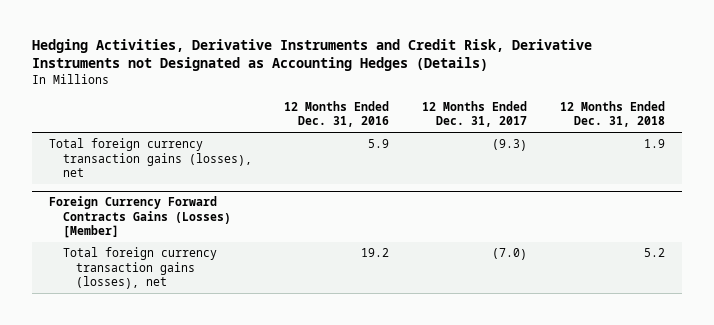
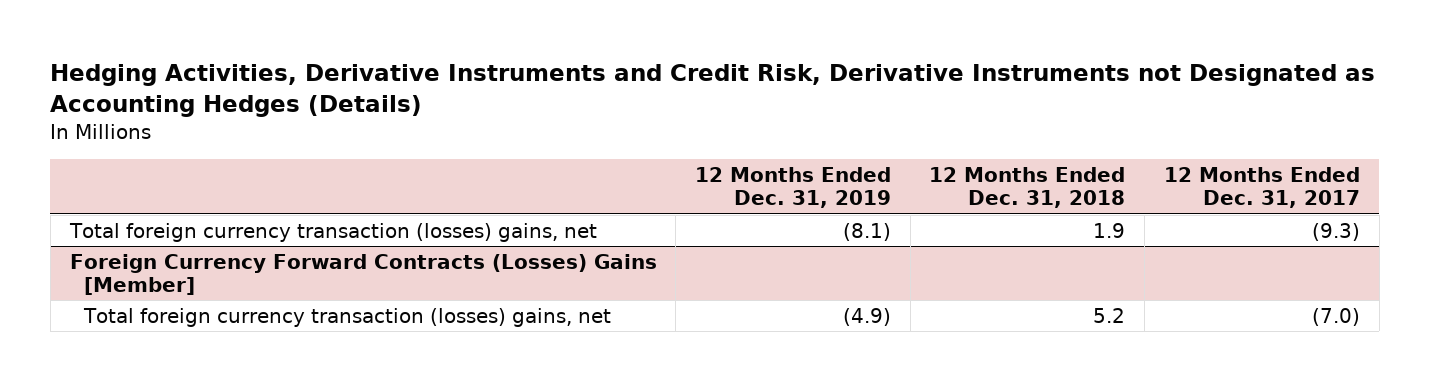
[284,101,390,128] 12 Months Ended Dec. 31, 2016 -> none
none -> [695,167,892,209] 12 Months Ended Dec. 31, 2019
[48,138,252,177] Total foreign currency transaction gains (losses), net -> [68,222,597,242] Total foreign currency transaction (losses) gains, net
[48,196,231,239] Foreign Currency Forward Contracts Gains (Losses) [Member] -> [69,253,657,295] Foreign Currency Forward Contracts (Losses) Gains [Member]
[62,247,217,289] Total foreign currency transaction gains (losses), net -> [82,307,611,327] Total foreign currency transaction (losses) gains, net

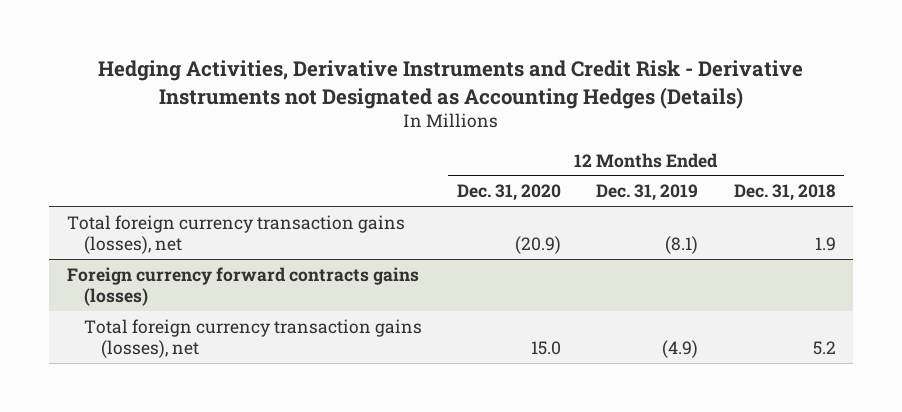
[50,64,1376,118] Hedging Activities, Derivative Instruments and Credit Risk, Derivative Instruments not Designated as Accounting Hedges (Details) -> [98,60,804,109] Hedging Activities, Derivative Instruments and Credit Risk - Derivative Instruments not Designated as Accounting Hedges (Details)
[1163,167,1360,209] 12 Months Ended Dec. 31, 2017 -> none
none -> [456,184,561,202] Dec. 31, 2020
[68,222,597,242] Total foreign currency transaction (losses) gains, net -> [66,214,405,255] Total foreign currency transaction gains (losses), net
[69,253,657,295] Foreign Currency Forward Contracts (Losses) Gains [Member] -> [66,266,419,307] Foreign currency forward contracts gains (losses)
[82,307,611,327] Total foreign currency transaction (losses) gains, net -> [83,318,422,359] Total foreign currency transaction gains (losses), net

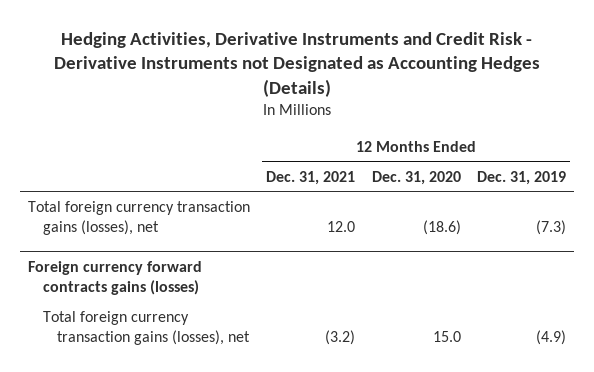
[733,184,836,202] Dec. 31, 2018 -> none
none -> [266,170,356,185] Dec. 31, 2021
[514,236,561,255] (20.9) -> [422,219,461,235] (18.6)
[665,236,699,255] (8.1) -> [536,219,567,235] (7.3)

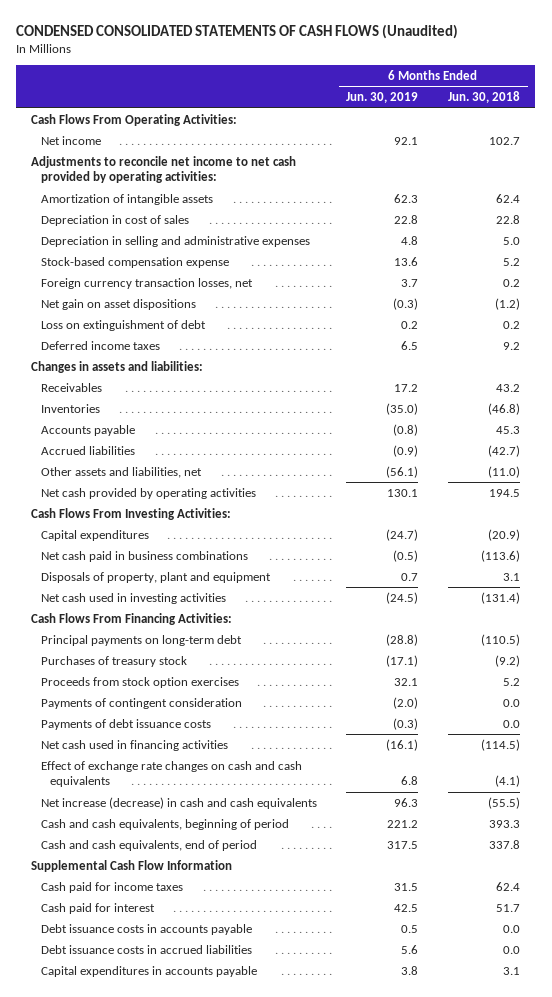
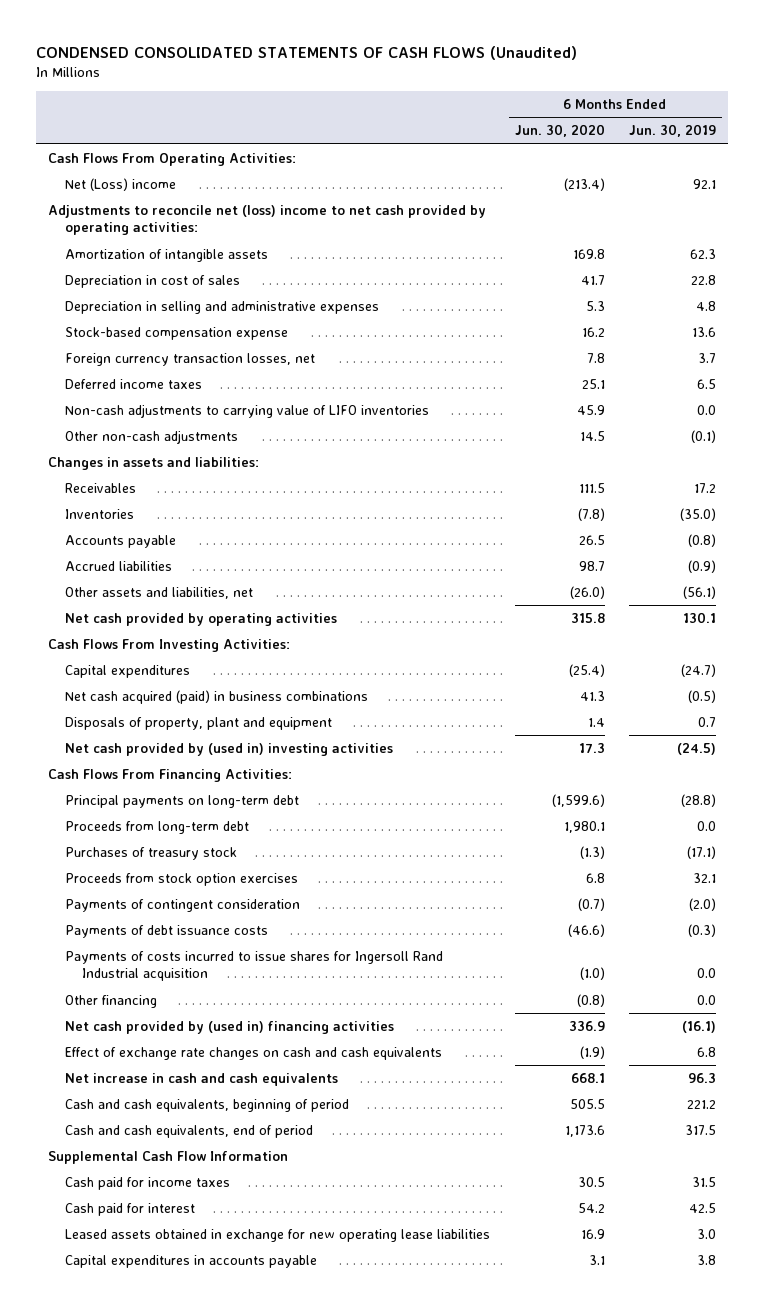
[448,91,521,104] Jun. 30, 2018 -> none
none -> [514,124,605,138] Jun. 30, 2020
[40,135,101,145] Net income -> [65,177,177,191] Net (Loss) income
[31,155,297,184] Adjustments to reconcile net income to net cash provided by operating activities: -> [48,204,487,236] Adjustments to reconcile net (loss) income to net cash provided by operating activities:
[40,298,196,310] Net gain on asset dispositions -> none
[40,319,206,331] Loss on extinguishment of debt -> none
none -> [65,403,430,418] Non-cash adjustments to carrying value of LIFO inventories
none -> [65,429,239,444] Other non-cash adjustments
[40,550,248,562] Net cash paid in business combinations -> [65,689,369,704] Net cash acquired (paid) in business combinations
[40,592,226,604] Net cash used in investing activities -> [65,742,394,756] Net cash provided by (used in) investing activities
none -> [65,820,250,834] Proceeds from long-term debt
none -> [65,950,444,982] Payments of costs incurred to issue shares for Ingersoll Rand Industrial acquisition
none -> [65,994,158,1008] Other financing
[40,739,228,751] Net cash used in financing activities -> [65,1020,395,1034] Net cash provided by (used in) financing activities
[40,796,317,809] Net increase (decrease) in cash and cash equivalents -> [65,1072,339,1086] Net increase in cash and cash equivalents
[40,923,252,935] Debt issuance costs in accounts payable -> none
[40,944,252,954] Debt issuance costs in accrued liabilities -> none
none -> [65,1228,491,1242] Leased assets obtained in exchange for new operating lease liabilities

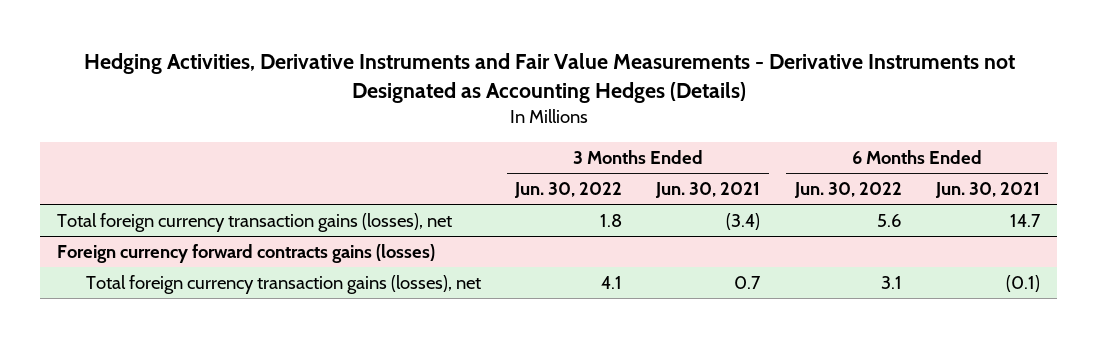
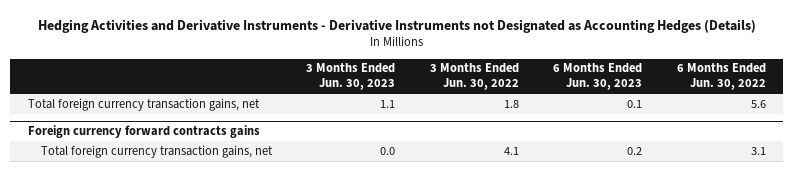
[83,53,1015,104] Hedging Activities, Derivative Instruments and Fair Value Measurements - Derivative Instruments not Designated as Accounting Hedges (Details) -> [37,18,756,33] Hedging Activities and Derivative Instruments - Derivative Instruments not Designated as Accounting Hedges (Details)
[655,182,761,199] Jun. 30, 2021 -> none
[934,182,1040,199] Jun. 30, 2021 -> none
none -> [306,63,396,91] 3 Months Ended Jun. 30, 2023
none -> [553,63,643,91] 6 Months Ended Jun. 30, 2023
[57,213,453,233] Total foreign currency transaction gains (losses), net -> [27,97,260,111] Total foreign currency transaction gains, net
[57,244,436,264] Foreign currency forward contracts gains (losses) -> [27,125,260,139] Foreign currency forward contracts gains
[85,275,481,295] Total foreign currency transaction gains (losses), net -> [40,144,273,158] Total foreign currency transaction gains, net

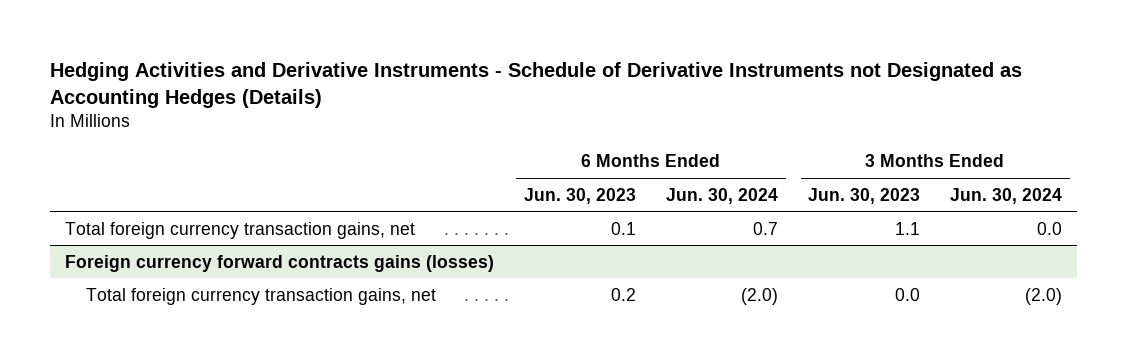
[37,18,756,33] Hedging Activities and Derivative Instruments - Derivative Instruments not Designated as Accounting Hedges (Details) -> [49,61,1022,108] Hedging Activities and Derivative Instruments - Schedule of Derivative Instruments not Designated as Accounting Hedges (Details)
[429,63,519,91] 3 Months Ended Jun. 30, 2022 -> none
[676,63,766,91] 6 Months Ended Jun. 30, 2022 -> none
none -> [666,187,779,204] Jun. 30, 2024
none -> [950,187,1063,204] Jun. 30, 2024
[27,125,260,139] Foreign currency forward contracts gains -> [64,254,494,272] Foreign currency forward contracts gains (losses)

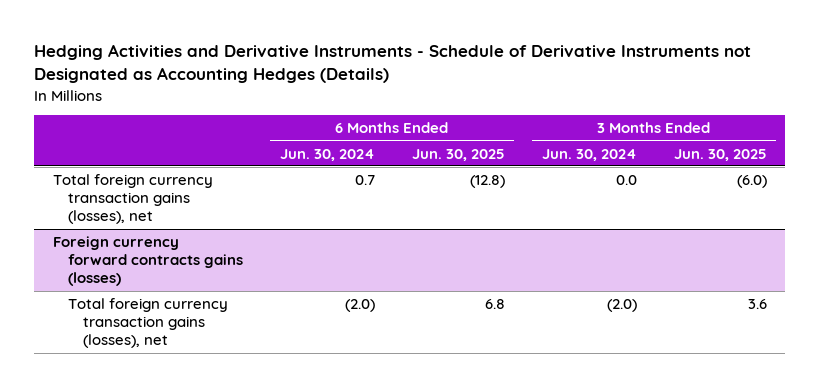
[523,187,636,204] Jun. 30, 2023 -> none
[808,187,921,204] Jun. 30, 2023 -> none
none -> [411,148,505,161] Jun. 30, 2025
none -> [673,148,767,161] Jun. 30, 2025
[64,221,415,239] Total foreign currency transaction gains, net -> [52,173,213,225] Total foreign currency transaction gains (losses), net
[86,287,437,305] Total foreign currency transaction gains, net -> [67,297,228,349] Total foreign currency transaction gains (losses), net

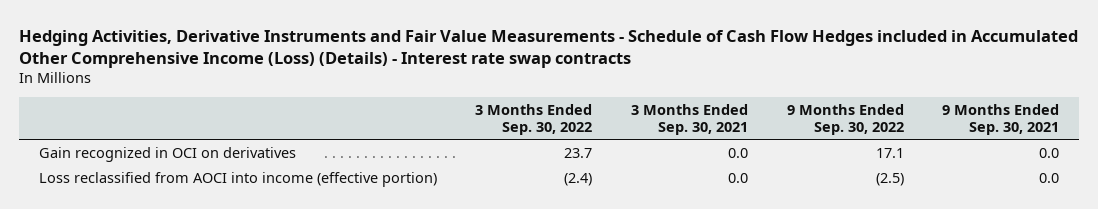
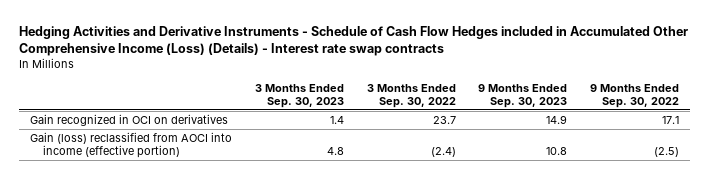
[19,29,1079,68] Hedging Activities, Derivative Instruments and Fair Value Measurements - Schedule of Cash Flow Hedges included in Accumulated Other Comprehensive Income (Loss) (Details) - Interest rate swap contracts -> [18,26,688,57] Hedging Activities and Derivative Instruments - Schedule of Cash Flow Hedges included in Accumulated Other Comprehensive Income (Loss) (Details) - Interest rate swap contracts
[631,104,749,135] 3 Months Ended Sep. 30, 2021 -> none
[942,104,1060,135] 9 Months Ended Sep. 30, 2021 -> none
none -> [254,83,344,109] 3 Months Ended Sep. 30, 2023
none -> [478,83,568,109] 9 Months Ended Sep. 30, 2023
[38,171,437,187] Loss reclassified from AOCI into income (effective portion) -> [30,131,233,159] Gain (loss) reclassified from AOCI into income (effective portion)

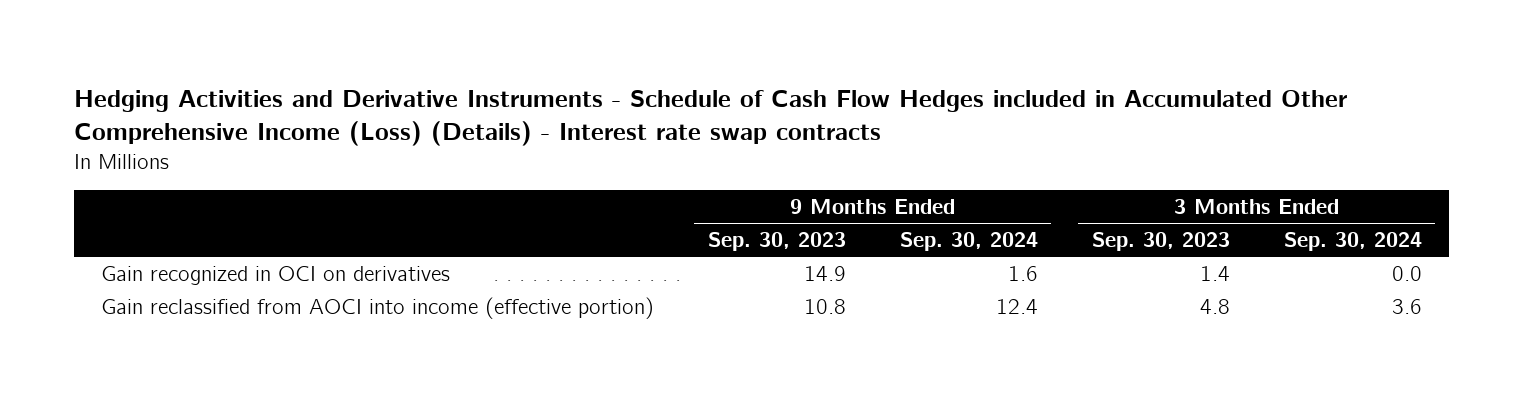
[366,83,456,109] 3 Months Ended Sep. 30, 2022 -> none
[590,83,680,109] 9 Months Ended Sep. 30, 2022 -> none
none -> [899,232,1038,252] Sep. 30, 2024
none -> [1283,232,1422,252] Sep. 30, 2024
[30,131,233,159] Gain (loss) reclassified from AOCI into income (effective portion) -> [100,296,654,319] Gain reclassified from AOCI into income (effective portion)

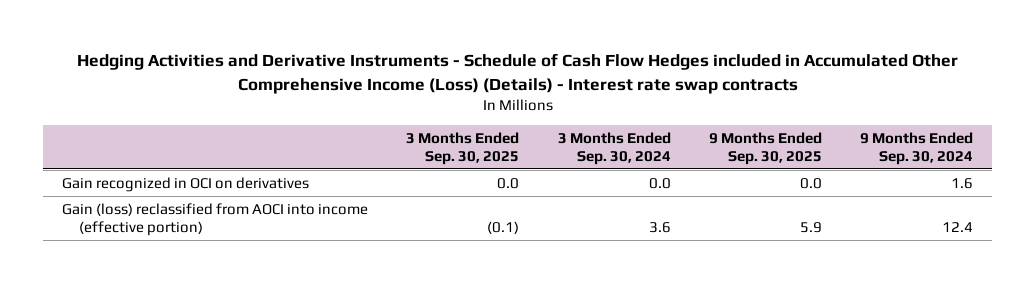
[707,232,846,252] Sep. 30, 2023 -> none
[1091,232,1230,252] Sep. 30, 2023 -> none
none -> [406,131,520,165] 3 Months Ended Sep. 30, 2025
none -> [708,131,822,165] 9 Months Ended Sep. 30, 2025
[100,296,654,319] Gain reclassified from AOCI into income (effective portion) -> [62,202,369,236] Gain (loss) reclassified from AOCI into income (effective portion)

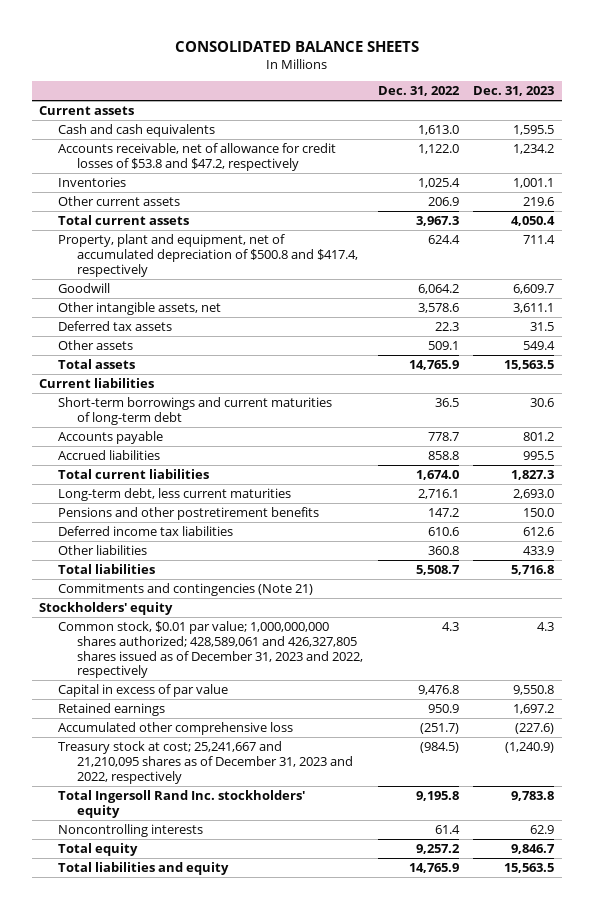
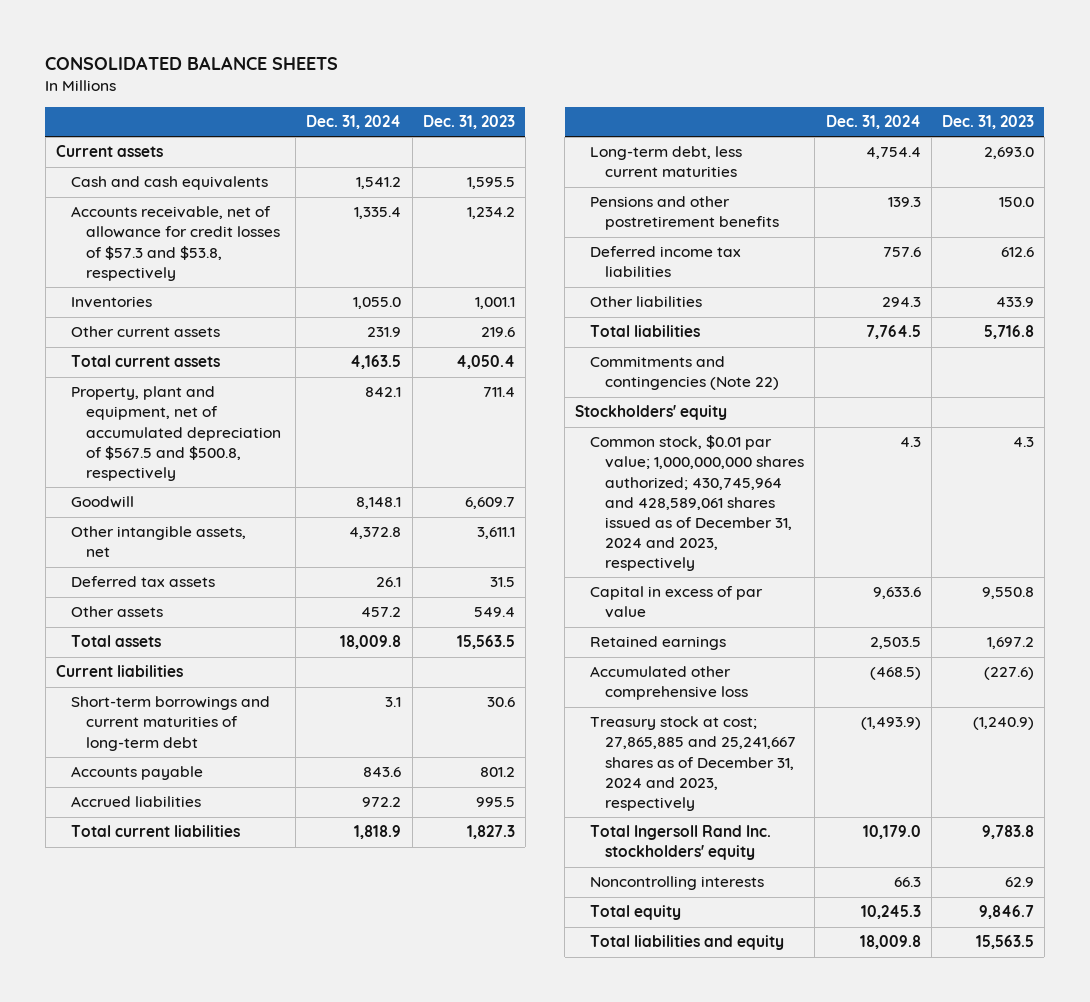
[377,86,460,97] Dec. 31, 2022 -> none
none -> [306,115,402,130] Dec. 31, 2024
[57,143,336,171] Accounts receivable, net of allowance for credit losses of $53.8 and $47.2, respectively -> [71,206,281,281] Accounts receivable, net of allowance for credit losses of $57.3 and $53.8, respectively
[57,234,358,277] Property, plant and equipment, net of accumulated depreciation of $500.8 and $417.4, respectively -> [71,386,282,481] Property, plant and equipment, net of accumulated depreciation of $567.5 and $500.8, respectively
[57,583,313,597] Commitments and contingencies (Note 21) -> [590,356,780,391] Commitments and contingencies (Note 22)
[57,621,363,679] Common stock, $0.01 par value; 1,000,000,000 shares authorized; 428,589,061 and 426,327,805 shares issued as of December 31, 2023 and 2022, respectively -> [590,435,805,571] Common stock, $0.01 par value; 1,000,000,000 shares authorized; 430,745,964 and 428,589,061 shares issued as of December 31, 2024 and 2023, respectively
[57,741,353,784] Treasury stock at cost; 25,241,667 and 21,210,095 shares as of December 31, 2023 and 2022, respectively -> [590,716,797,811] Treasury stock at cost; 27,865,885 and 25,241,667 shares as of December 31, 2024 and 2023, respectively

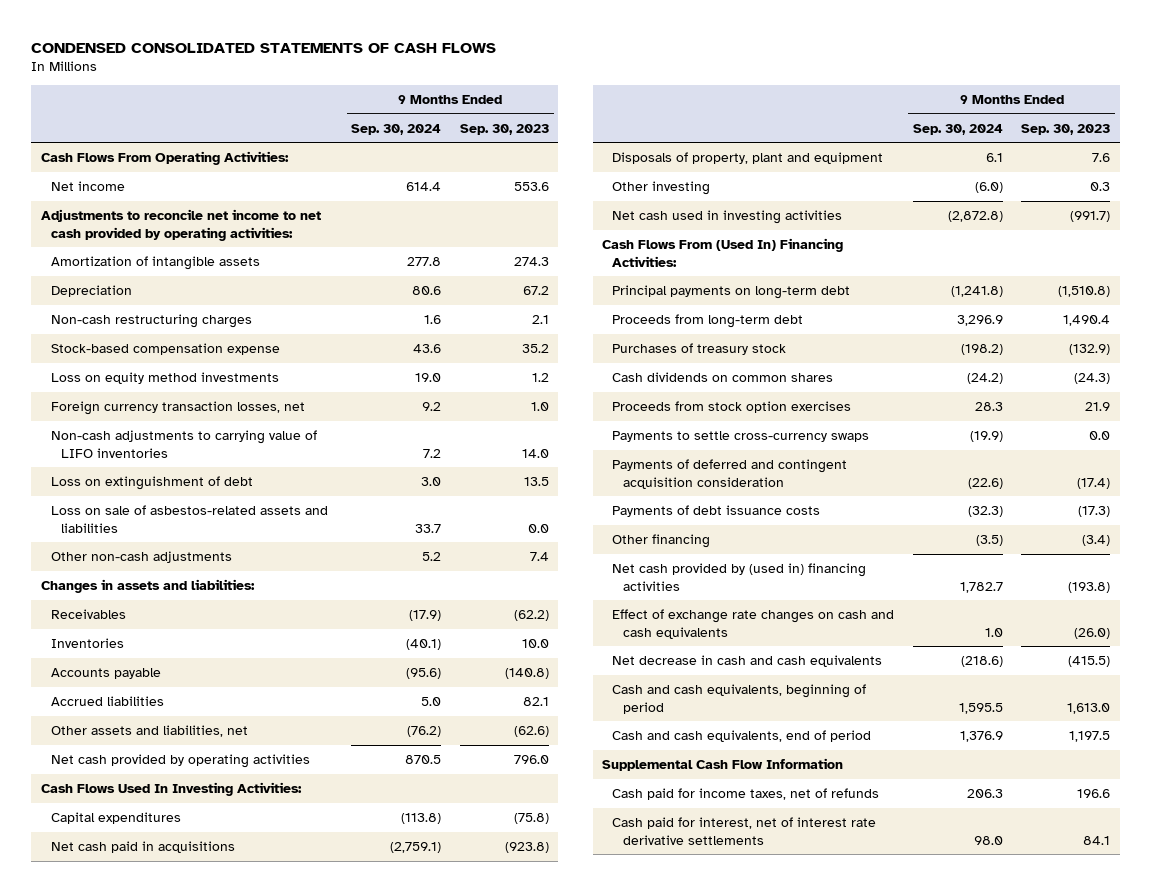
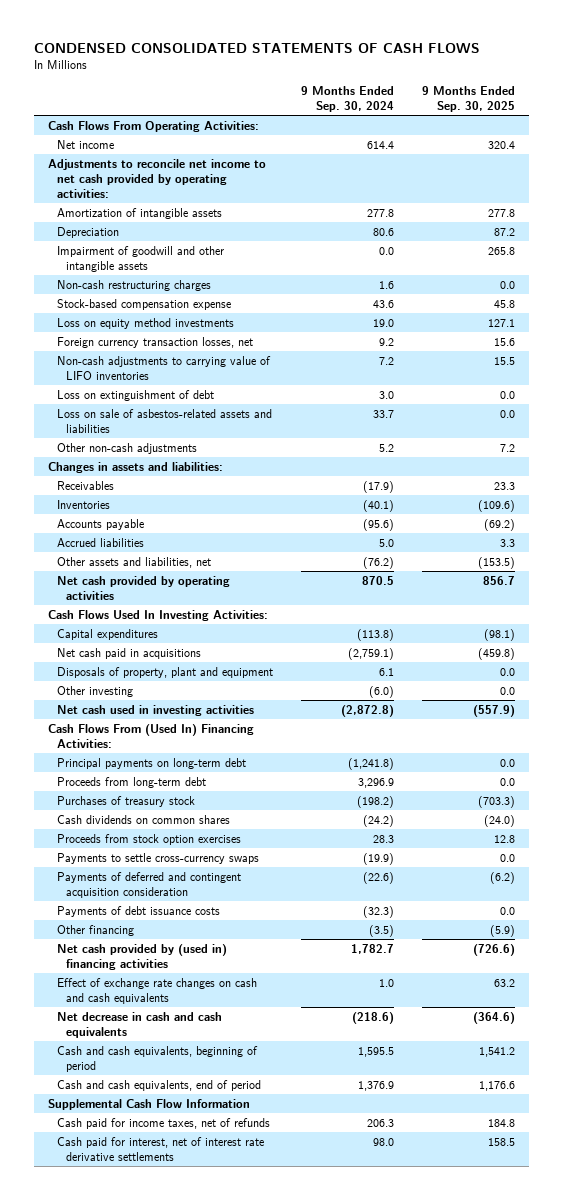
[460,123,550,135] Sep. 30, 2023 -> none
none -> [421,85,515,113] 9 Months Ended Sep. 30, 2025
none -> [57,245,225,272] Impairment of goodwill and other intangible assets

